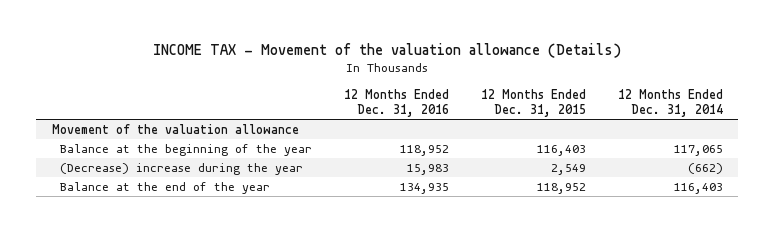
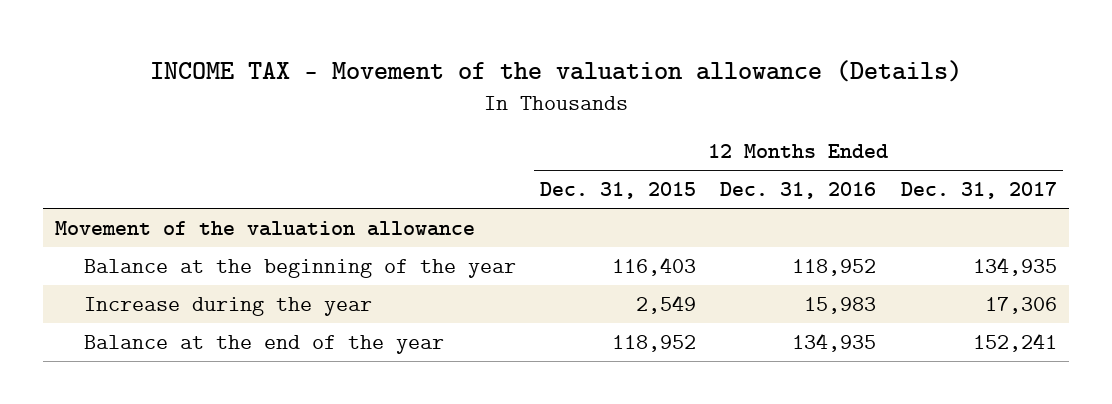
[617,88,723,118] 12 Months Ended Dec. 31, 2014 -> none
none -> [900,182,1057,200] Dec. 31, 2017
[60,163,304,176] (Decrease) increase during the year -> [84,296,373,316] Increase during the year

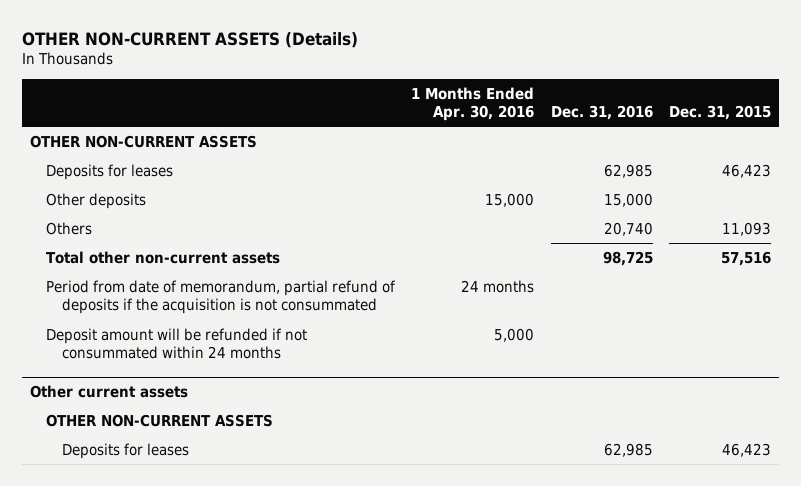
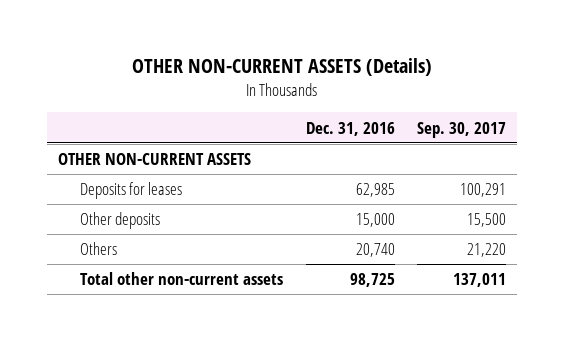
[411,86,535,122] 1 Months Ended Apr. 30, 2016 -> none
[669,105,772,121] Dec. 31, 2015 -> none
none -> [416,121,506,138] Sep. 30, 2017
[46,279,397,315] Period from date of memorandum, partial refund of deposits if the acquisition is not consummated -> none
[46,327,308,360] Deposit amount will be refunded if not consummated within 24 months -> none
[30,385,189,399] Other current assets -> none
[46,413,274,427] OTHER NON-CURRENT ASSETS -> none
[62,442,190,459] Deposits for leases -> none

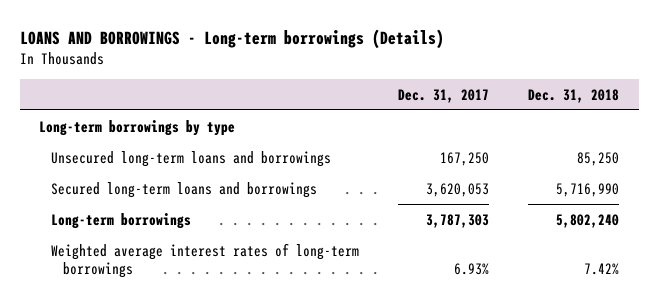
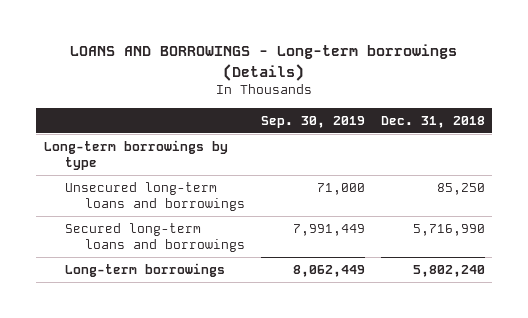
[398,88,490,103] Dec. 31, 2017 -> none
none -> [260,115,365,128] Sep. 30, 2019
[51,242,360,279] Weighted average interest rates of long-term borrowings -> none

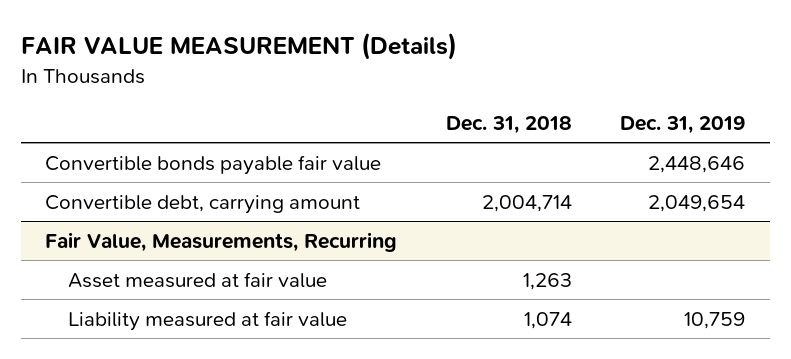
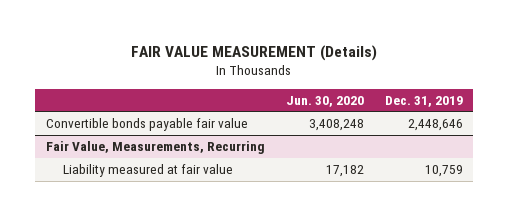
[445,116,572,135] Dec. 31, 2018 -> none
none -> [285,95,364,107] Jun. 30, 2020
[45,194,361,214] Convertible debt, carrying amount -> none
[67,271,327,288] Asset measured at fair value -> none

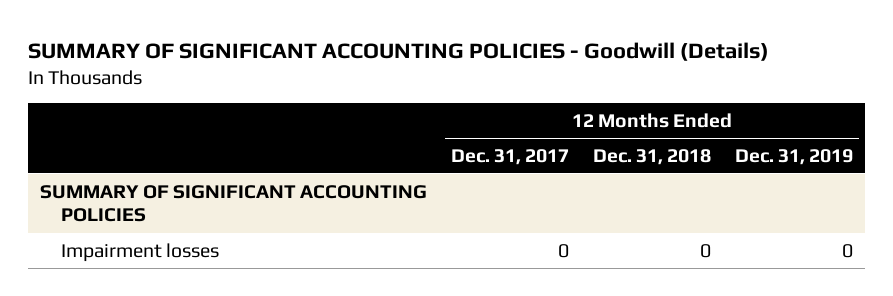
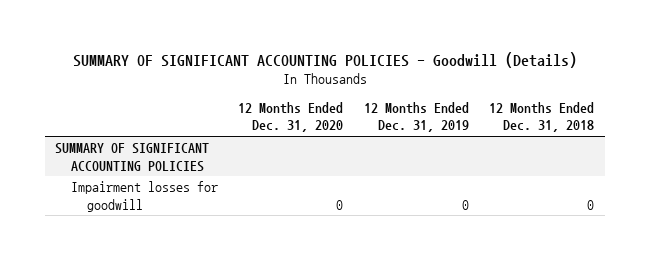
[451,148,570,165] Dec. 31, 2017 -> none
none -> [238,102,344,133] 12 Months Ended Dec. 31, 2020
[60,242,219,262] Impairment losses -> [70,181,218,212] Impairment losses for goodwill

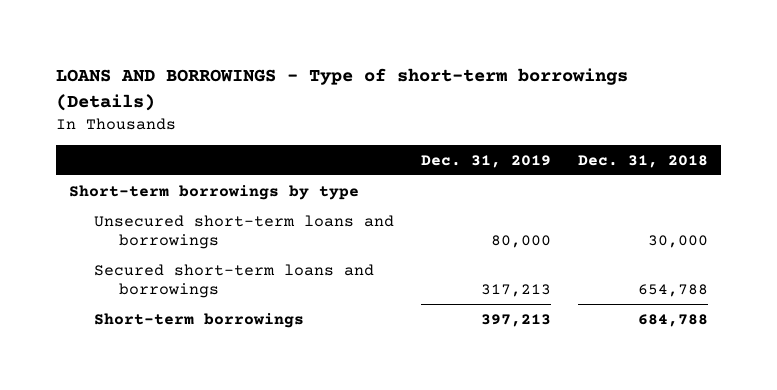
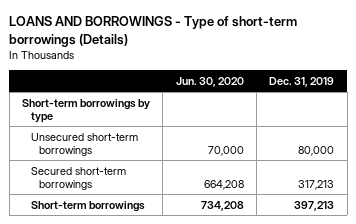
[577,154,708,168] Dec. 31, 2018 -> none
none -> [175,76,244,87] Jun. 30, 2020
[94,214,395,249] Unsecured short-term loans and borrowings -> [30,132,138,156] Unsecured short-term borrowings
[94,263,375,298] Secured short-term loans and borrowings -> [30,166,126,190] Secured short-term borrowings

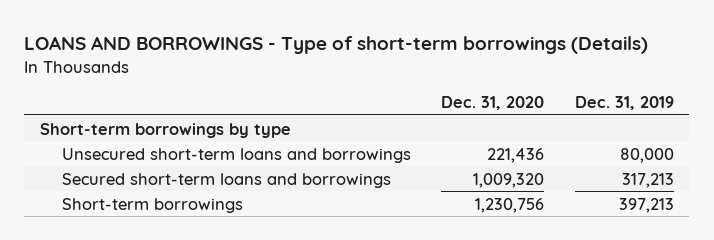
[175,76,244,87] Jun. 30, 2020 -> none
none -> [441,95,545,110] Dec. 31, 2020
[30,132,138,156] Unsecured short-term borrowings -> [61,147,411,163] Unsecured short-term loans and borrowings
[30,166,126,190] Secured short-term borrowings -> [61,172,391,188] Secured short-term loans and borrowings

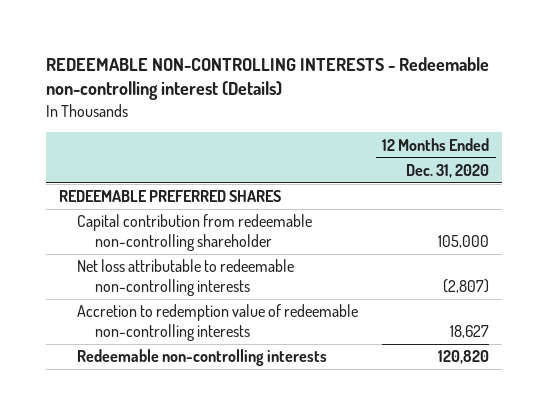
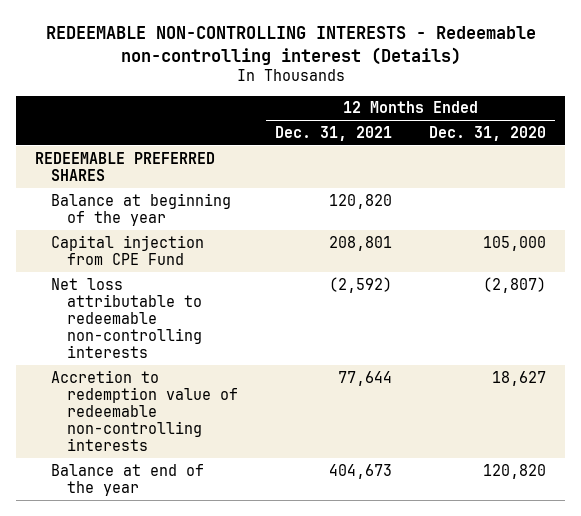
none -> [274,125,392,141] Dec. 31, 2021
[76,214,312,251] Capital contribution from redeemable non-controlling shareholder -> none
none -> [50,192,231,226] Balance at beginning of the year
none -> [50,234,204,265] Capital injection from CPE Fund
[76,349,327,367] Redeemable non-controlling interests -> [50,463,204,496] Balance at end of the year

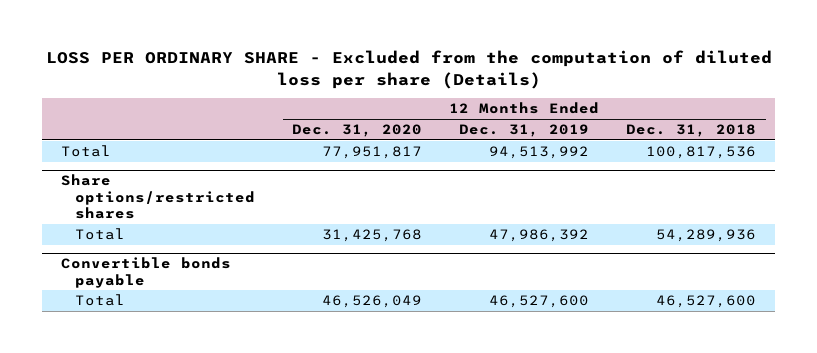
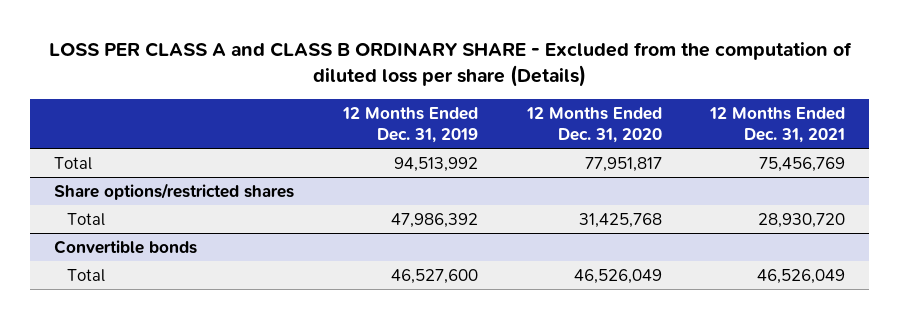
[45,50,772,89] LOSS PER ORDINARY SHARE - Excluded from the computation of diluted loss per share (Details) -> [48,42,852,88] LOSS PER CLASS A and CLASS B ORDINARY SHARE - Excluded from the computation of diluted loss per share (Details)
[626,124,757,138] Dec. 31, 2018 -> none
none -> [709,106,846,143] 12 Months Ended Dec. 31, 2021
[60,257,231,288] Convertible bonds payable -> [54,239,198,254] Convertible bonds

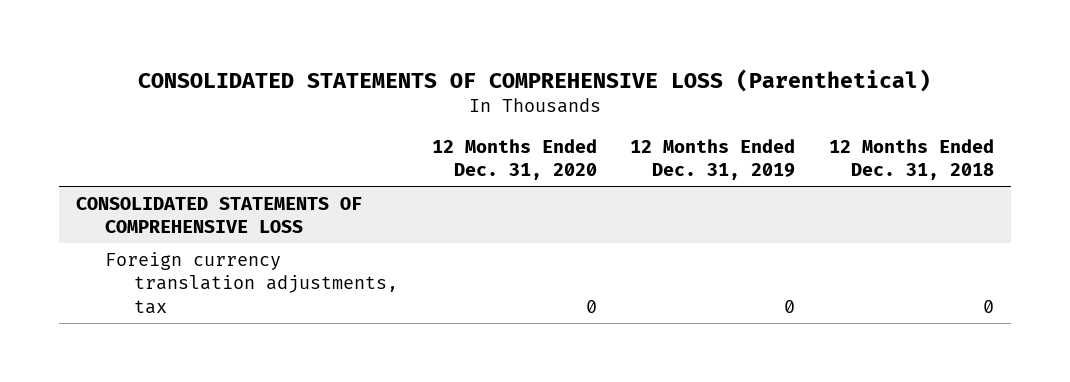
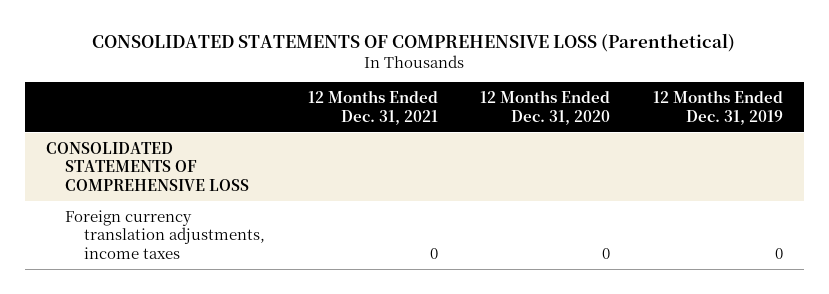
[829,138,995,181] 12 Months Ended Dec. 31, 2018 -> none
none -> [307,90,438,125] 12 Months Ended Dec. 31, 2021
[105,251,398,314] Foreign currency translation adjustments, tax -> [65,209,266,260] Foreign currency translation adjustments, income taxes

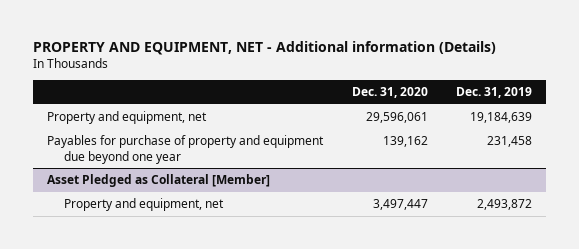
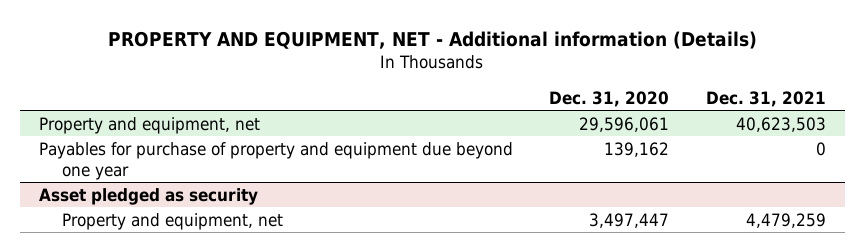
[455,87,532,99] Dec. 31, 2019 -> none
none -> [706,90,827,107] Dec. 31, 2021
[47,174,271,188] Asset Pledged as Collateral [Member] -> [38,187,258,205] Asset pledged as security

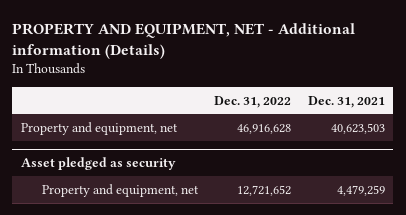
[549,90,670,107] Dec. 31, 2020 -> none
none -> [214,95,292,108] Dec. 31, 2022
[38,141,513,180] Payables for purchase of property and equipment due beyond one year -> none

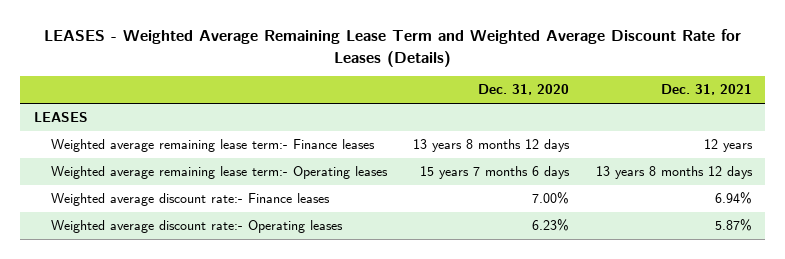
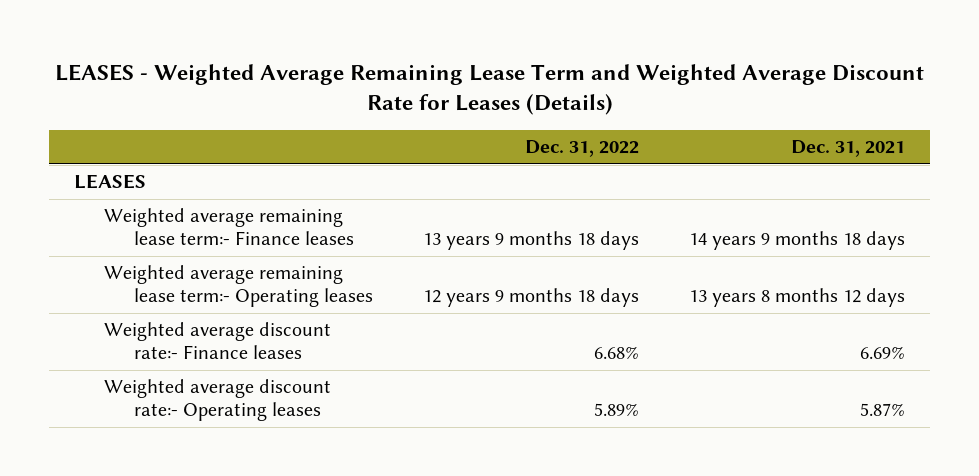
[478,84,570,96] Dec. 31, 2020 -> none
none -> [525,140,640,158] Dec. 31, 2022
[703,139,753,153] 12 years -> [689,231,906,251] 14 years 9 months 18 days
[714,192,752,205] 6.94% -> [860,346,906,360] 6.69%

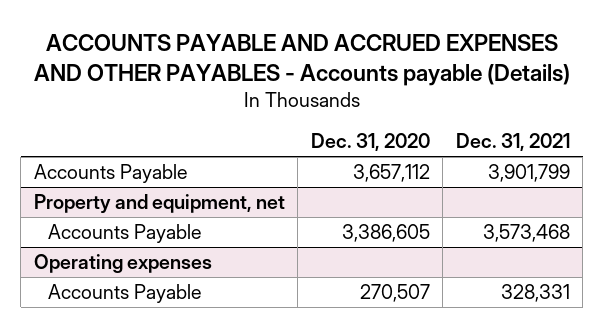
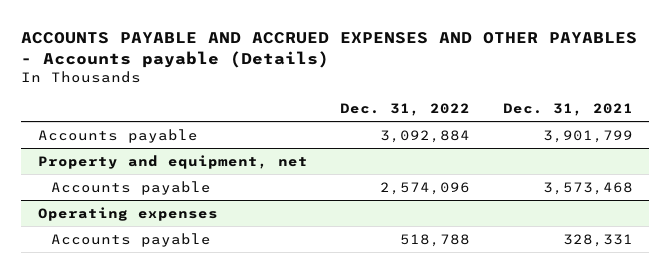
[310,133,430,152] Dec. 31, 2020 -> none
none -> [340,103,471,117] Dec. 31, 2022
[33,164,187,184] Accounts Payable -> [37,128,198,143] Accounts payable
[47,224,201,244] Accounts Payable -> [50,180,211,195] Accounts payable
[47,284,201,304] Accounts Payable -> [50,232,211,247] Accounts payable

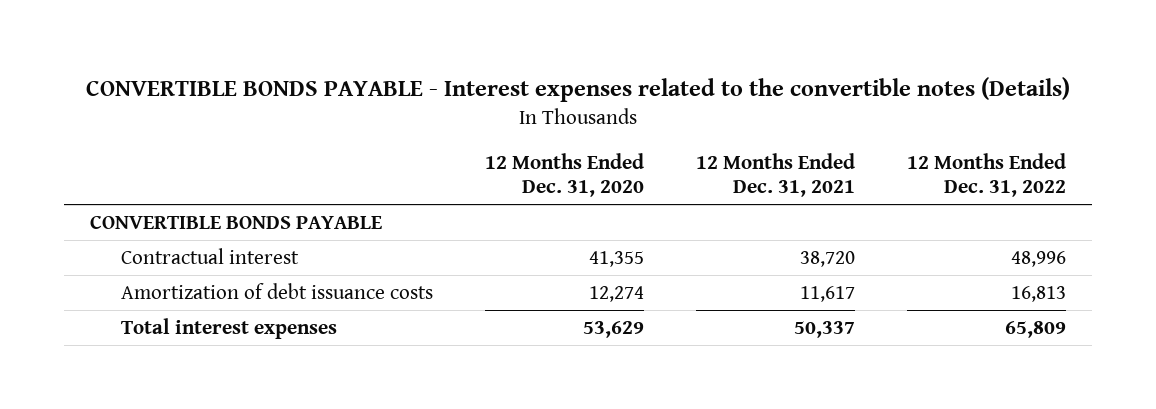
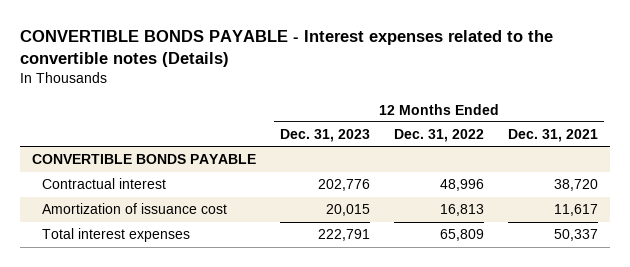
[485,152,645,198] 12 Months Ended Dec. 31, 2020 -> none
none -> [280,129,371,143] Dec. 31, 2023
[121,282,434,299] Amortization of debt issuance costs -> [42,203,228,215] Amortization of issuance cost

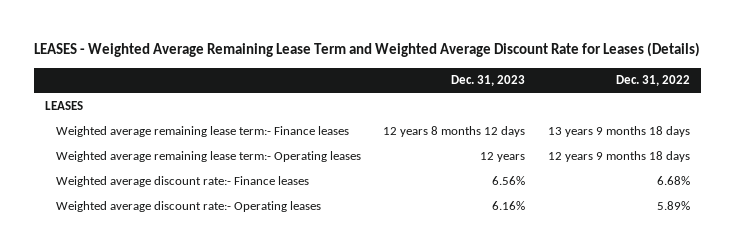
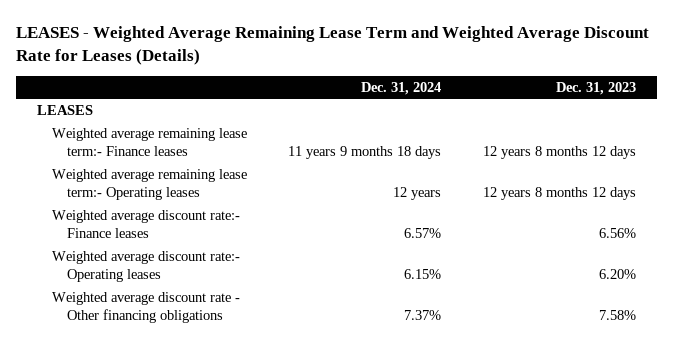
[615,75,690,87] Dec. 31, 2022 -> none
none -> [361,81,442,95] Dec. 31, 2024
[480,151,526,162] 12 years -> [483,187,637,201] 12 years 8 months 12 days
[492,200,526,210] 6.16% -> [599,269,637,280] 6.20%
none -> [51,292,240,324] Weighted average discount rate - Other financing obligations

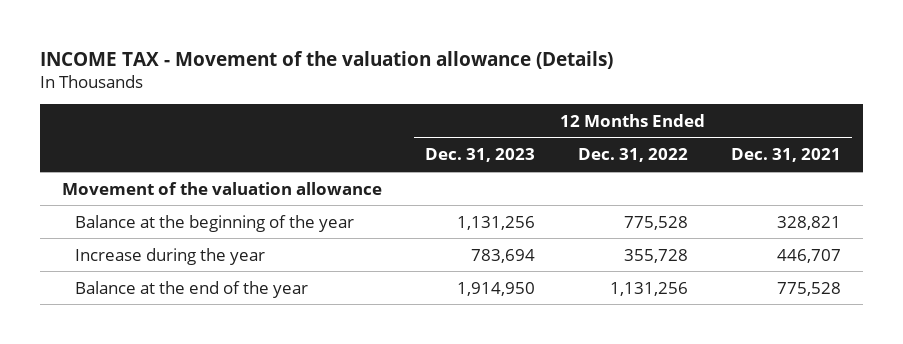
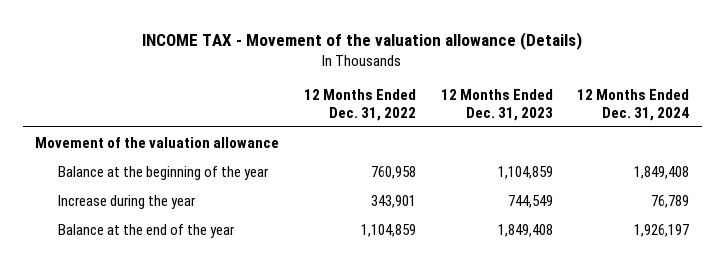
[731,148,842,163] Dec. 31, 2021 -> none
none -> [577,89,690,121] 12 Months Ended Dec. 31, 2024
[457,215,536,230] 1,131,256 -> [497,165,553,179] 1,104,859
[624,215,689,230] 775,528 -> [370,165,416,179] 760,958
[471,248,536,263] 783,694 -> [507,194,553,208] 744,549
[624,248,689,263] 355,728 -> [370,194,416,208] 343,901
[457,281,536,296] 1,914,950 -> [497,223,553,237] 1,849,408
[610,281,689,296] 1,131,256 -> [360,223,416,237] 1,104,859

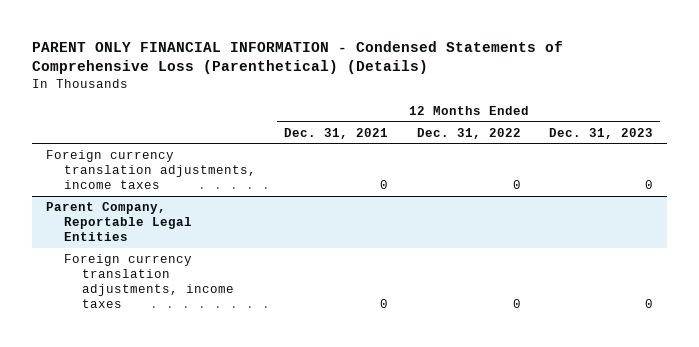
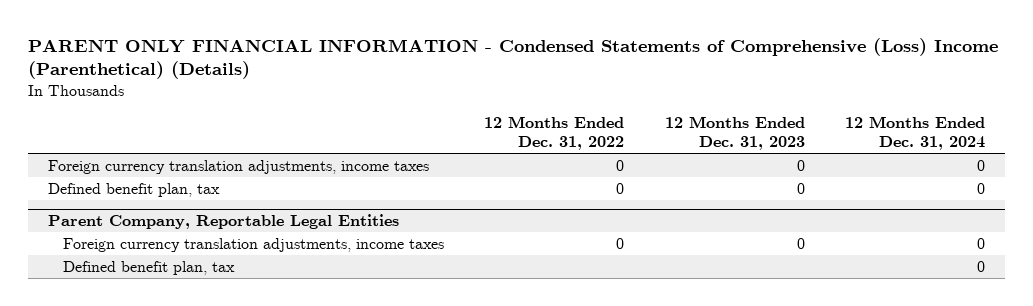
[31,40,563,75] PARENT ONLY FINANCIAL INFORMATION - Condensed Statements of Comprehensive Loss (Parenthetical) (Details) -> [27,37,998,80] PARENT ONLY FINANCIAL INFORMATION - Condensed Statements of Comprehensive (Loss) Income (Parenthetical) (Details)
[284,127,389,139] Dec. 31, 2021 -> none
none -> [845,116,986,150] 12 Months Ended Dec. 31, 2024
none -> [47,182,220,197] Defined benefit plan, tax
none -> [63,260,236,275] Defined benefit plan, tax

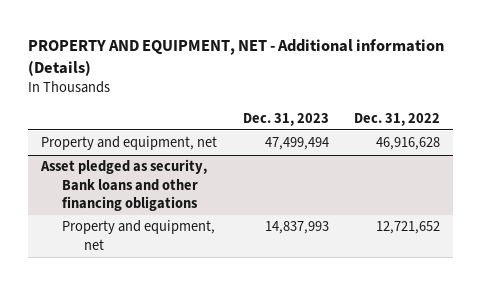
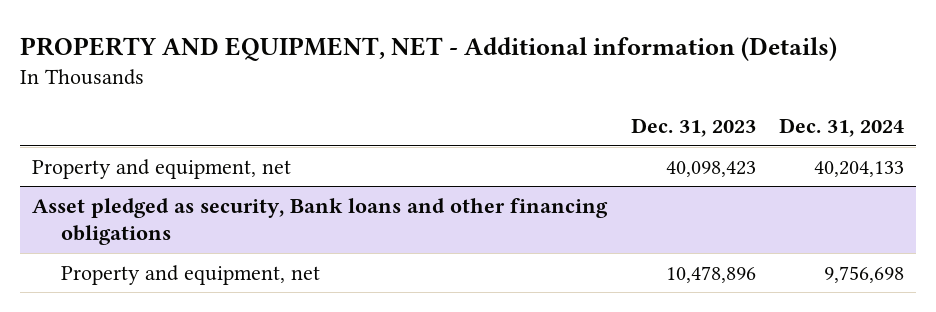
[353,112,440,126] Dec. 31, 2022 -> none
none -> [779,118,905,138] Dec. 31, 2024
[264,137,329,151] 47,499,494 -> [665,160,756,177] 40,098,423
[264,221,329,235] 14,837,993 -> [665,265,756,283] 10,478,896

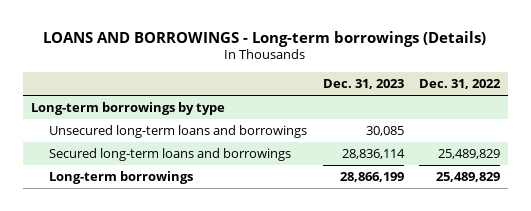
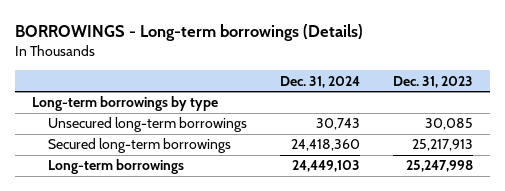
[43,30,487,47] LOANS AND BORROWINGS - Long-term borrowings (Details) -> [14,24,363,42] BORROWINGS - Long-term borrowings (Details)
[419,78,502,89] Dec. 31, 2022 -> none
none -> [280,75,361,88] Dec. 31, 2024
[49,125,308,139] Unsecured long-term loans and borrowings -> [47,117,247,133] Unsecured long-term borrowings
[49,148,292,162] Secured long-term loans and borrowings -> [47,138,231,154] Secured long-term borrowings
[341,149,405,160] 28,836,114 -> [412,139,474,152] 25,217,913
[339,172,404,183] 28,866,199 -> [406,160,474,173] 25,247,998

